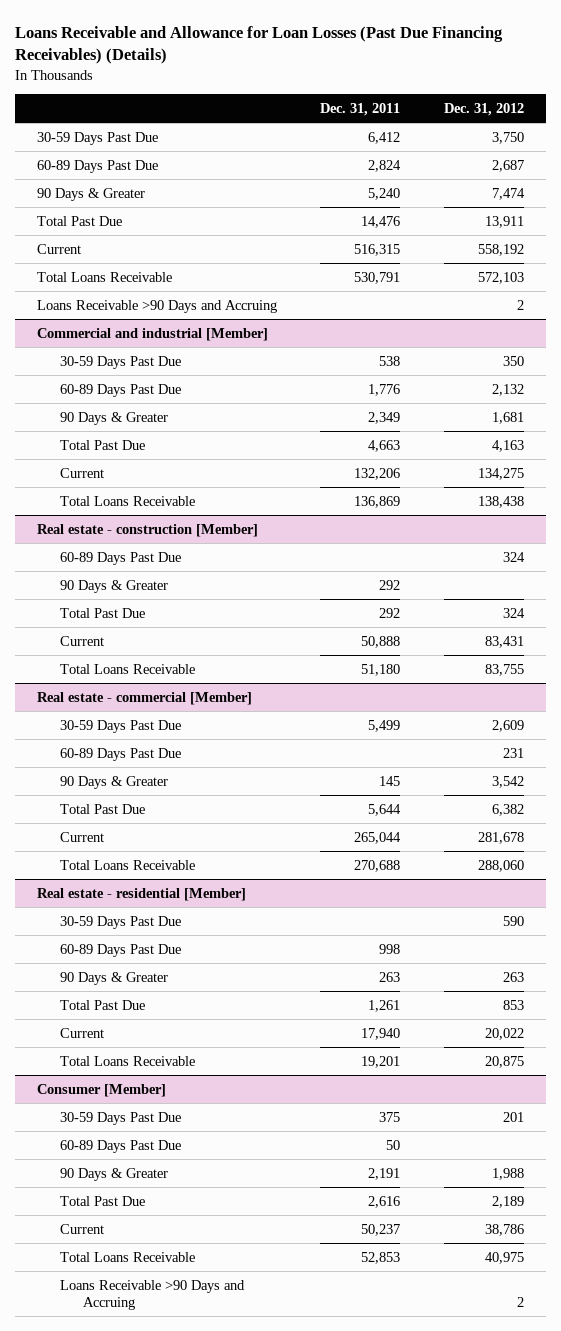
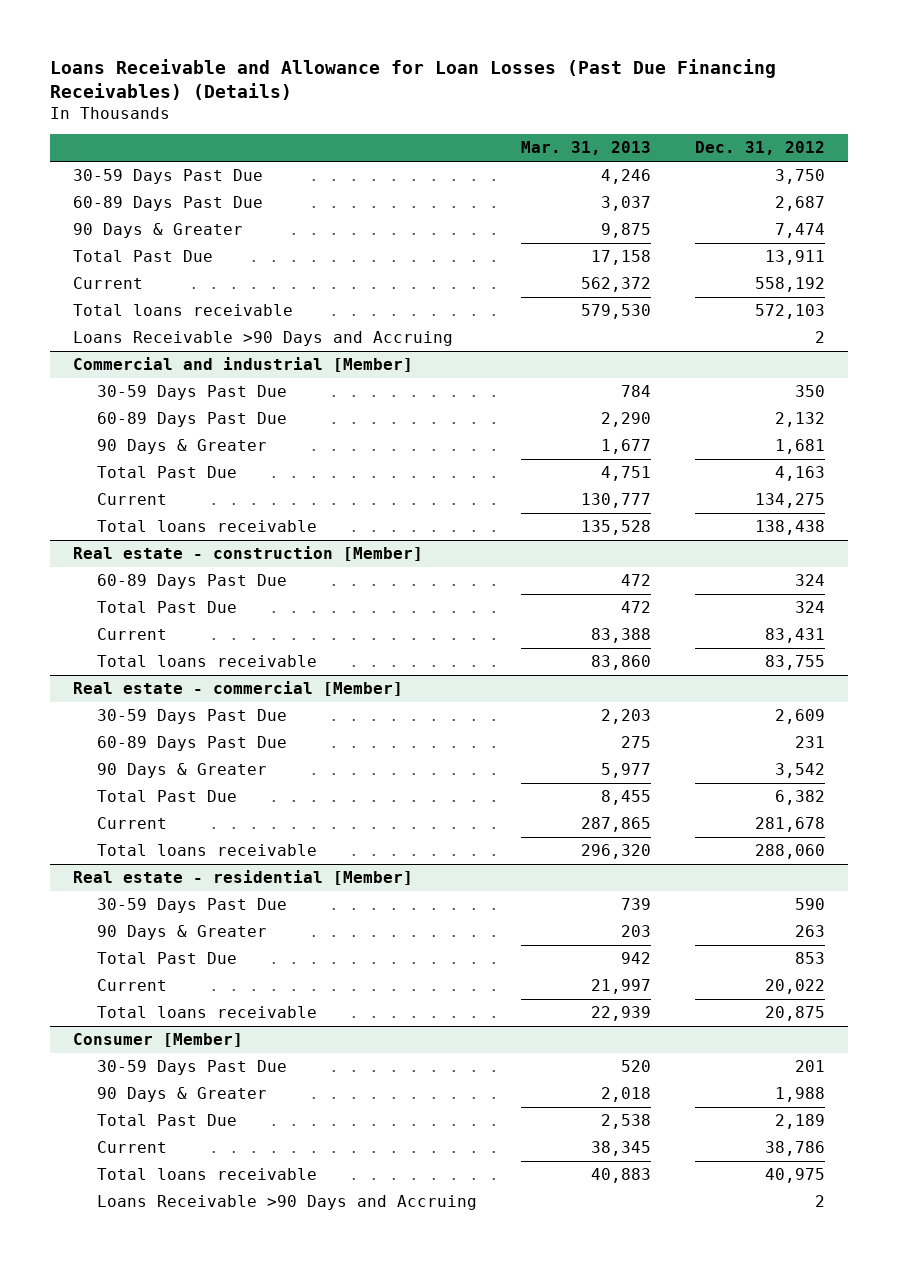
[320,102,401,116] Dec. 31, 2011 -> none
none -> [521,141,652,156] Mar. 31, 2013
[36,271,172,282] Total Loans Receivable -> [72,304,293,317] Total loans receivable
[59,495,195,506] Total Loans Receivable -> [96,520,317,533] Total loans receivable
[59,579,168,593] 90 Days & Greater -> none
[59,663,195,674] Total Loans Receivable -> [96,655,317,668] Total loans receivable
[59,859,195,870] Total Loans Receivable -> [96,844,317,857] Total loans receivable
[59,943,181,957] 60-89 Days Past Due -> none
[59,1055,195,1066] Total Loans Receivable -> [96,1006,317,1019] Total loans receivable
[59,1139,181,1153] 60-89 Days Past Due -> none
[59,1251,195,1262] Total Loans Receivable -> [96,1168,317,1181] Total loans receivable

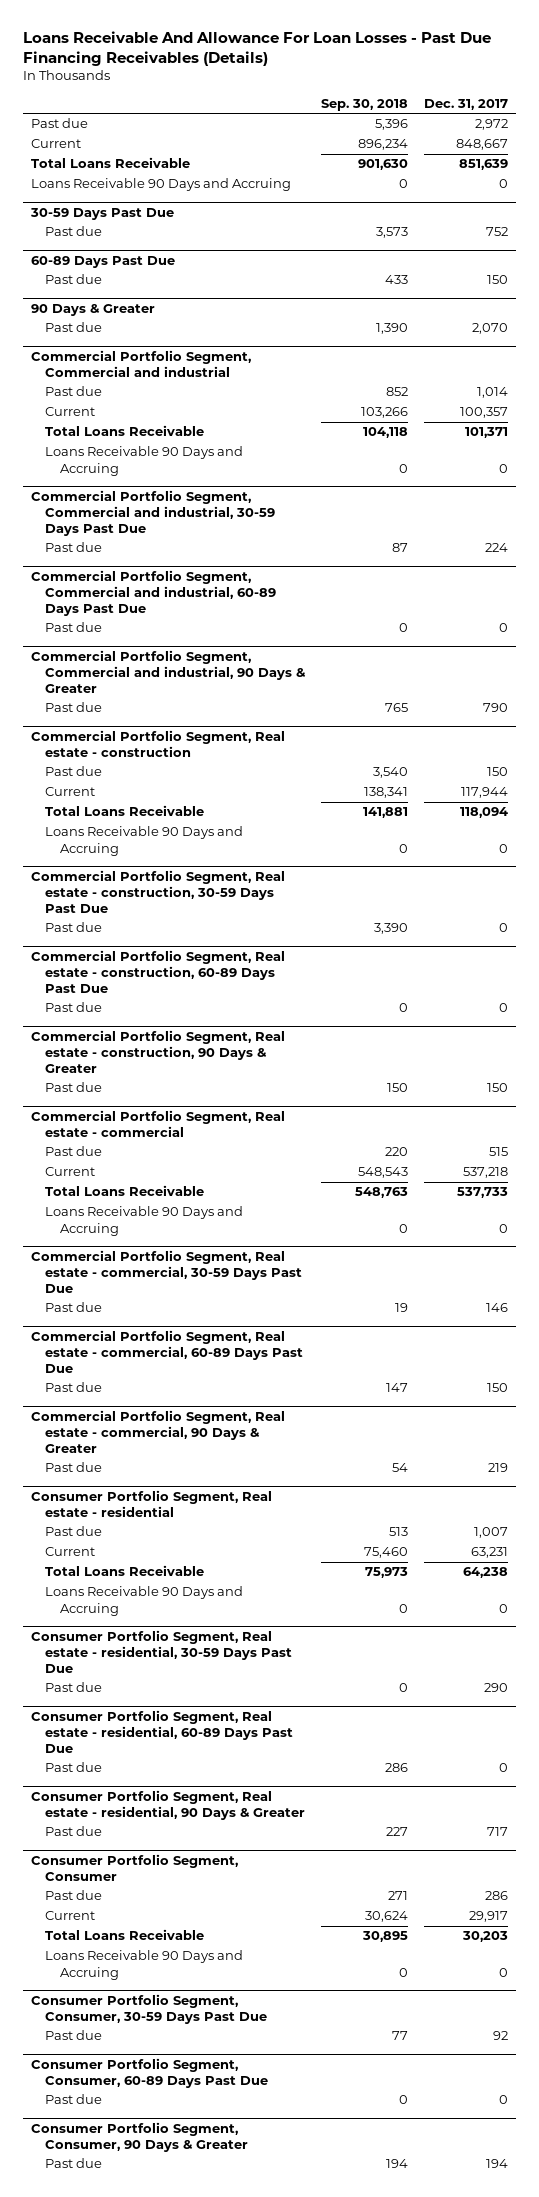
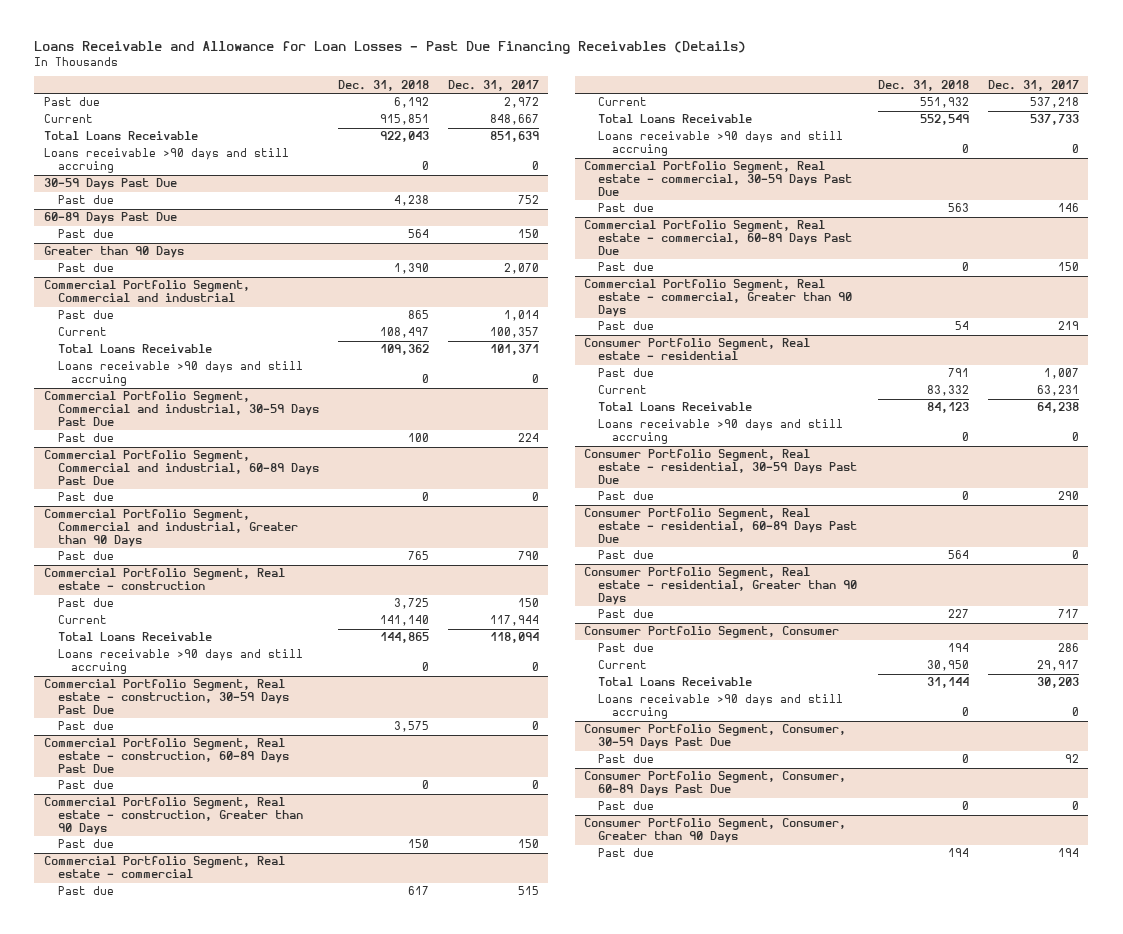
[22,30,491,66] Loans Receivable And Allowance For Loan Losses - Past Due Financing Receivables (Details) -> [34,41,747,55] Loans Receivable and Allowance for Loan Losses - Past Due Financing Receivables (Details)
[321,98,409,111] Sep. 30, 2018 -> none
none -> [337,79,429,91] Dec. 31, 2018
[30,178,291,192] Loans Receivable 90 Days and Accruing -> [43,148,289,174] Loans receivable >90 days and still accruing
[30,303,155,316] 90 Days & Greater -> [43,246,184,259] Greater than 90 Days
[45,446,244,476] Loans Receivable 90 Days and Accruing -> [57,361,303,387] Loans receivable >90 days and still accruing
[30,649,307,693] Commercial Portfolio Segment, Commercial and industrial, 90 Days & Greater -> [43,509,298,548] Commercial Portfolio Segment, Commercial and industrial, Greater than 90 Days
[45,826,244,856] Loans Receivable 90 Days and Accruing -> [57,649,303,675] Loans receivable >90 days and still accruing
[30,1029,285,1073] Commercial Portfolio Segment, Real estate - construction, 90 Days & Greater -> [43,797,303,836] Commercial Portfolio Segment, Real estate - construction, Greater than 90 Days
[45,1206,244,1236] Loans Receivable 90 Days and Accruing -> [598,131,844,157] Loans receivable >90 days and still accruing
[30,1409,285,1453] Commercial Portfolio Segment, Real estate - commercial, 90 Days & Greater -> [584,279,853,318] Commercial Portfolio Segment, Real estate - commercial, Greater than 90 Days
[45,1586,244,1616] Loans Receivable 90 Days and Accruing -> [598,419,844,445] Loans receivable >90 days and still accruing
[30,1789,306,1820] Consumer Portfolio Segment, Real estate - residential, 90 Days & Greater -> [584,567,858,606] Consumer Portfolio Segment, Real estate - residential, Greater than 90 Days
[45,1950,244,1980] Loans Receivable 90 Days and Accruing -> [598,694,844,720] Loans receivable >90 days and still accruing
[30,2121,249,2152] Consumer Portfolio Segment, Consumer, 90 Days & Greater -> [584,818,847,844] Consumer Portfolio Segment, Consumer, Greater than 90 Days

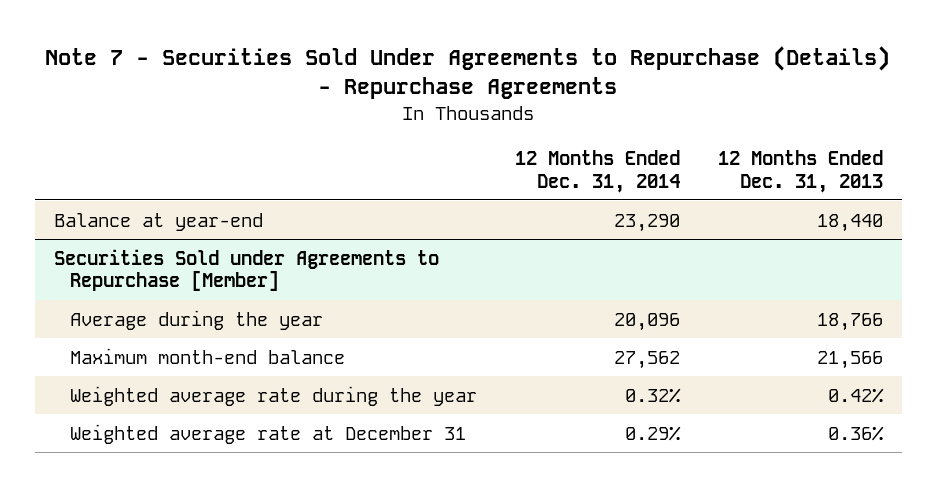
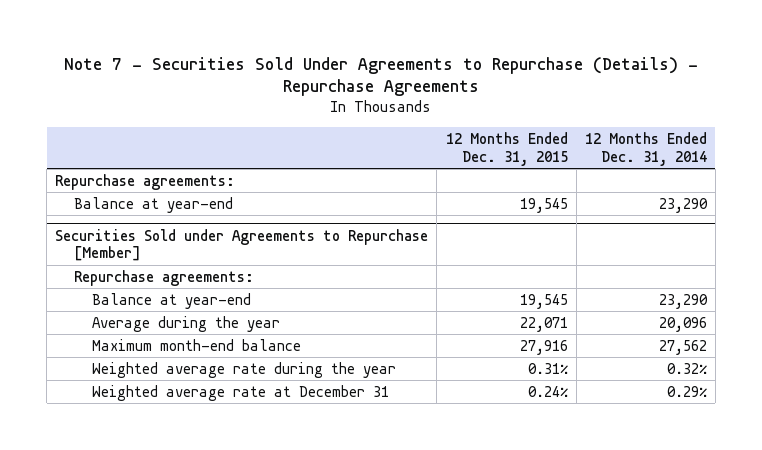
[717,149,883,193] 12 Months Ended Dec. 31, 2013 -> none
none -> [445,131,568,166] 12 Months Ended Dec. 31, 2015
none -> [55,173,236,190] Repurchase agreements:
none -> [73,269,254,286] Repurchase agreements:
none -> [92,292,252,309] Balance at year-end

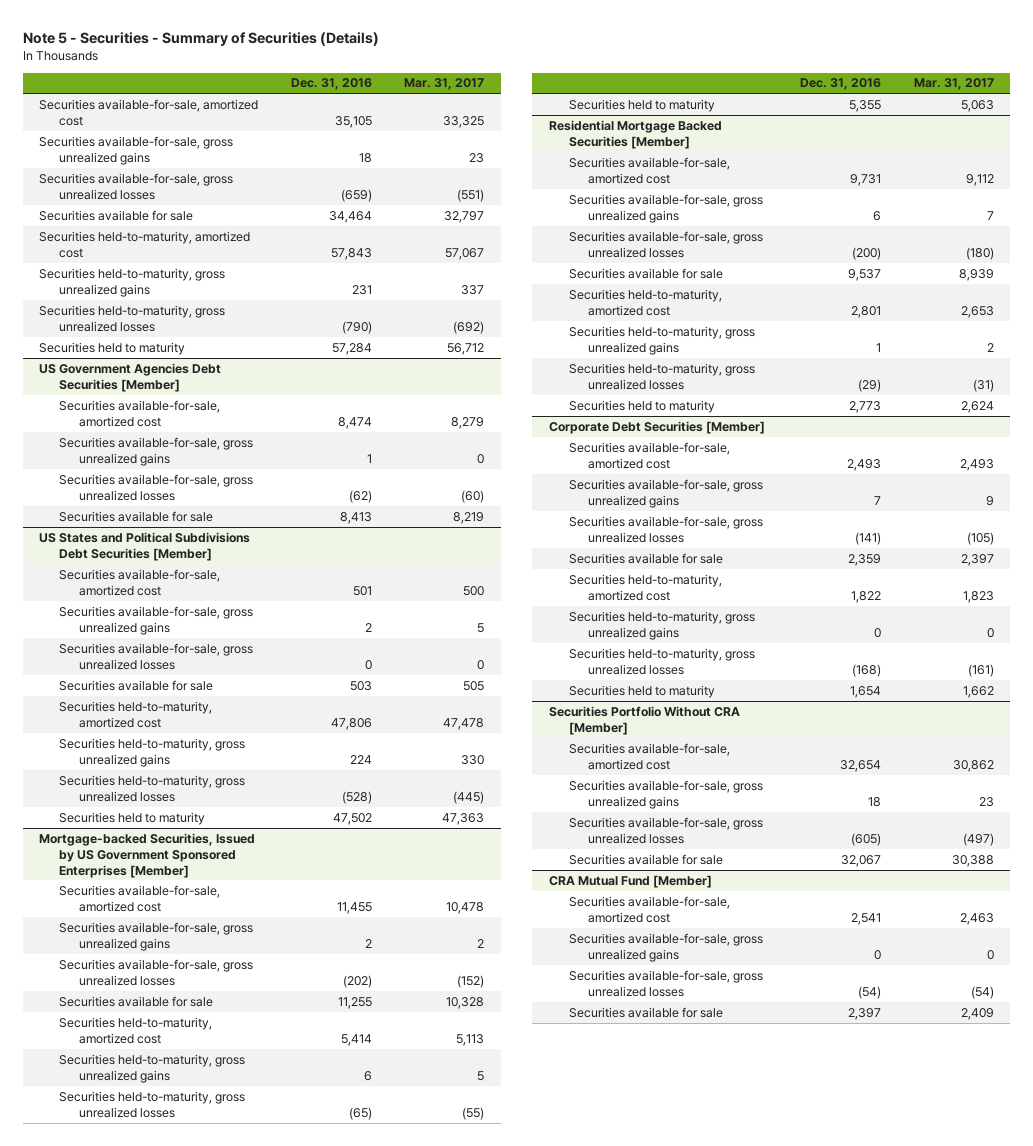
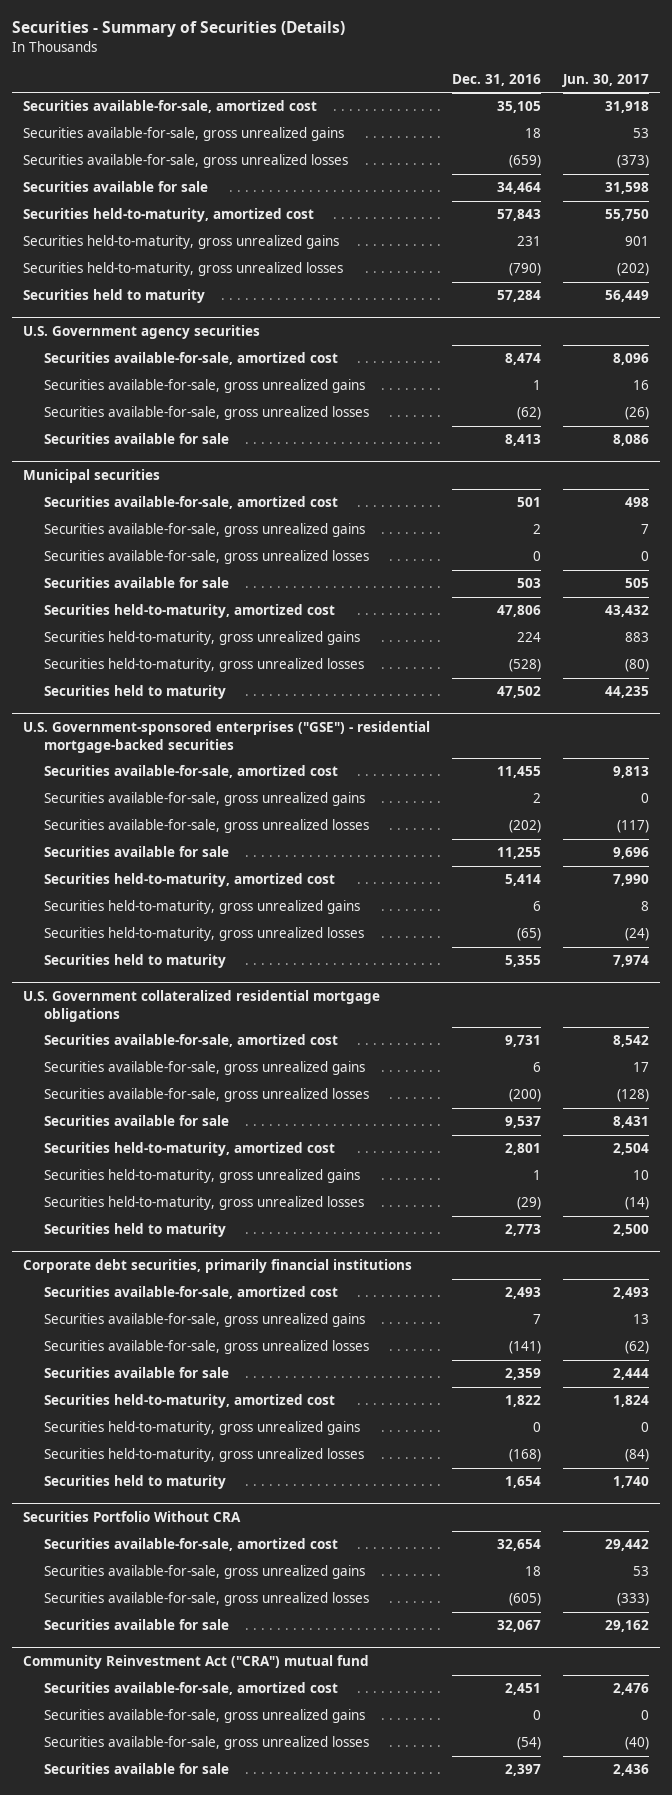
[22,31,379,46] Note 5 - Securities - Summary of Securities (Details) -> [11,21,345,38] Securities - Summary of Securities (Details)
[404,78,485,91] Mar. 31, 2017 -> none
none -> [561,73,649,87] Jun. 30, 2017
[39,362,222,392] US Government Agencies Debt Securities [Member] -> [22,325,260,340] U.S. Government agency securities
[39,531,251,561] US States and Political Subdivisions Debt Securities [Member] -> [22,469,160,484] Municipal securities
[39,832,256,878] Mortgage-backed Securities, Issued by US Government Sponsored Enterprises [Member] -> [22,721,430,753] U.S. Government-sponsored enterprises ("GSE") - residential mortgage-backed securities
[548,119,722,149] Residential Mortgage Backed Securities [Member] -> [22,990,380,1022] U.S. Government collateralized residential mortgage obligations
[548,420,765,434] Corporate Debt Securities [Member] -> [22,1259,412,1274] Corporate debt securities, primarily financial institutions
[548,705,740,735] Securities Portfolio Without CRA [Member] -> [22,1511,241,1523] Securities Portfolio Without CRA
[548,874,712,888] CRA Mutual Fund [Member] -> [22,1655,369,1670] Community Reinvestment Act ("CRA") mutual fund
[851,912,882,925] 2,541 -> [504,1683,541,1696] 2,451

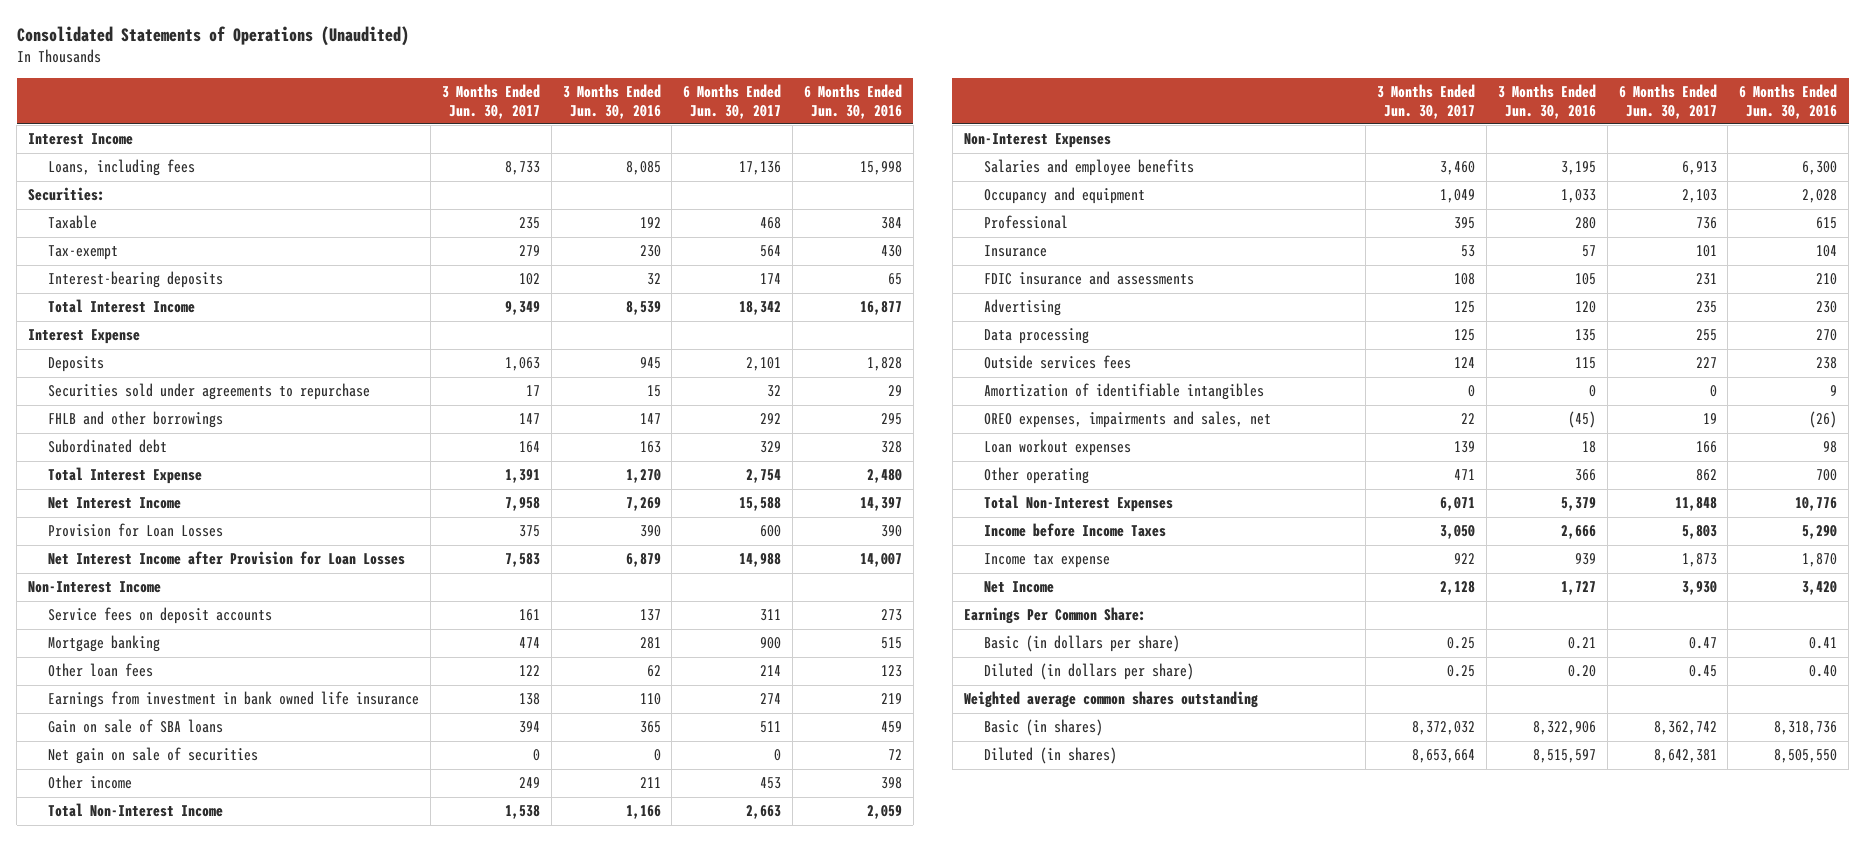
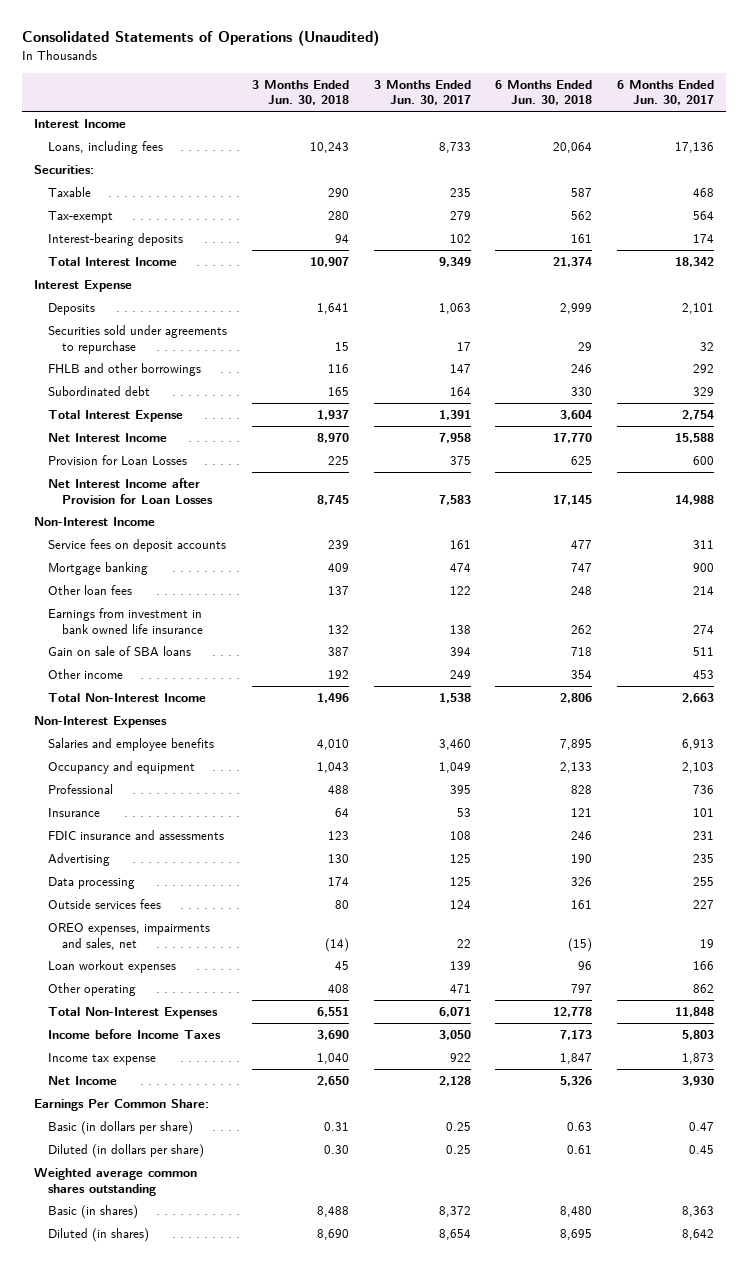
[562,83,661,119] 3 Months Ended Jun. 30, 2016 -> none
[803,83,902,119] 6 Months Ended Jun. 30, 2016 -> none
none -> [252,79,350,106] 3 Months Ended Jun. 30, 2018
none -> [495,79,593,106] 6 Months Ended Jun. 30, 2018
[48,747,259,765] Net gain on sale of securities -> none
[983,383,1264,401] Amortization of identifiable intangibles -> none
[1412,721,1476,736] 8,372,032 -> [438,1205,471,1217] 8,372
[1653,721,1717,736] 8,362,742 -> [682,1205,715,1217] 8,363
[1412,749,1476,764] 8,653,664 -> [438,1228,471,1240] 8,654
[1653,749,1717,764] 8,642,381 -> [682,1228,715,1240] 8,642

